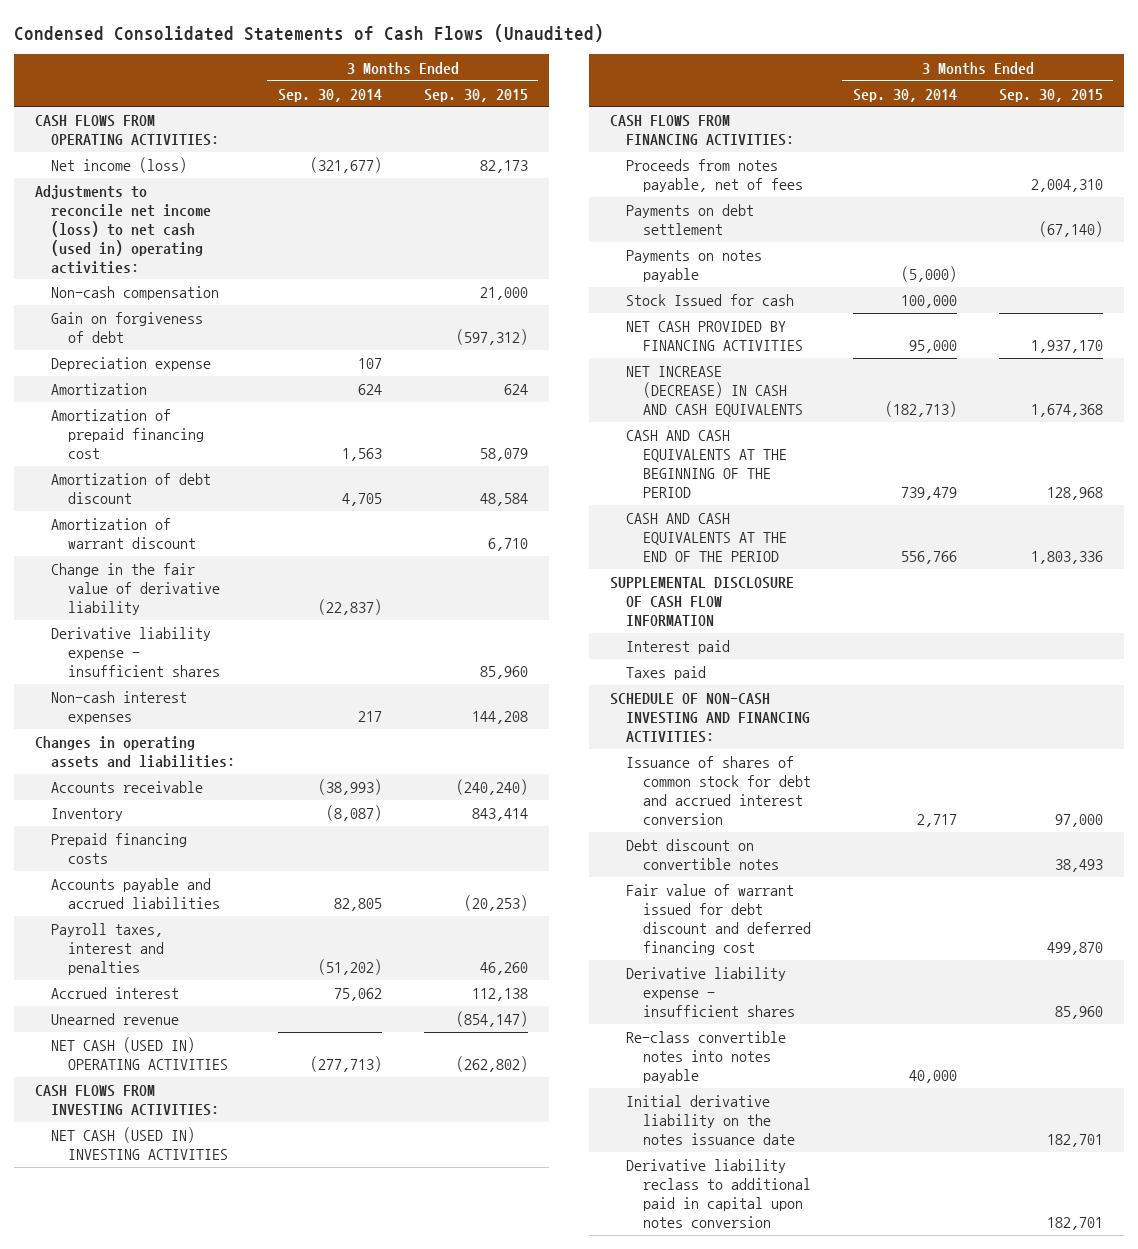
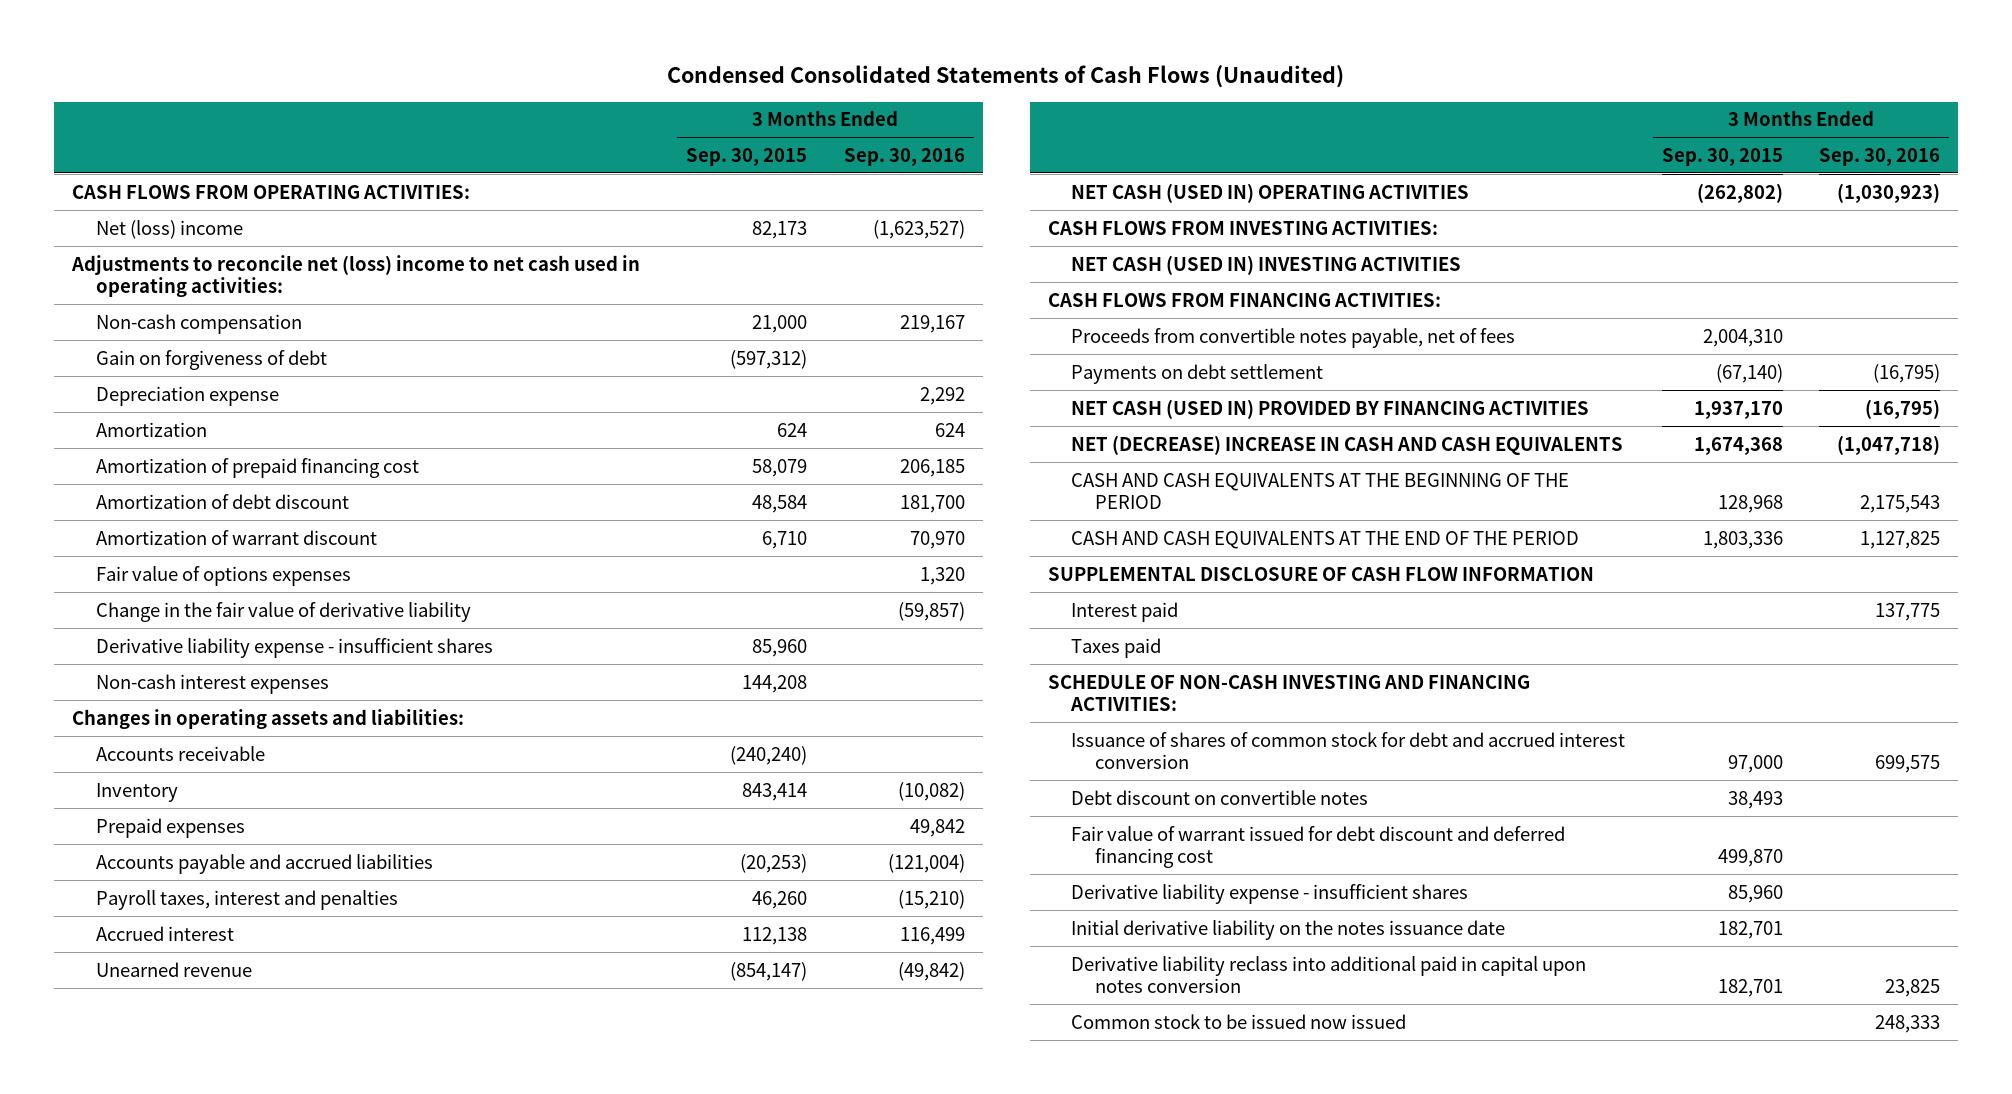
[277,88,382,102] Sep. 30, 2014 -> none
none -> [843,147,965,166] Sep. 30, 2016
[51,157,188,174] Net income (loss) -> [95,219,243,239] Net (loss) income
[34,185,212,274] Adjustments to reconcile net income (loss) to net cash (used in) operating activities: -> [71,254,641,297] Adjustments to reconcile net (loss) income to net cash used in operating activities:
none -> [95,565,351,586] Fair value of options expenses
[51,833,188,864] Prepaid financing costs -> [95,817,245,838] Prepaid expenses
[626,159,803,192] Proceeds from notes payable, net of fees -> [1071,327,1516,348] Proceeds from convertible notes payable, net of fees
[626,250,763,282] Payments on notes payable -> none
[626,294,795,307] Stock Issued for cash -> none
[626,321,803,351] NET CASH PROVIDED BY FINANCING ACTIVITIES -> [1071,398,1590,419] NET CASH (USED IN) PROVIDED BY FINANCING ACTIVITIES
[626,366,803,417] NET INCREASE (DECREASE) IN CASH AND CASH EQUIVALENTS -> [1071,434,1624,455] NET (DECREASE) INCREASE IN CASH AND CASH EQUIVALENTS
[626,1031,787,1083] Re-class convertible notes into notes payable -> none
[626,1159,811,1228] Derivative liability reclass to additional paid in capital upon notes conversion -> [1071,955,1587,993] Derivative liability reclass into additional paid in capital upon notes conversion
none -> [1071,1013,1407,1029] Common stock to be issued now issued

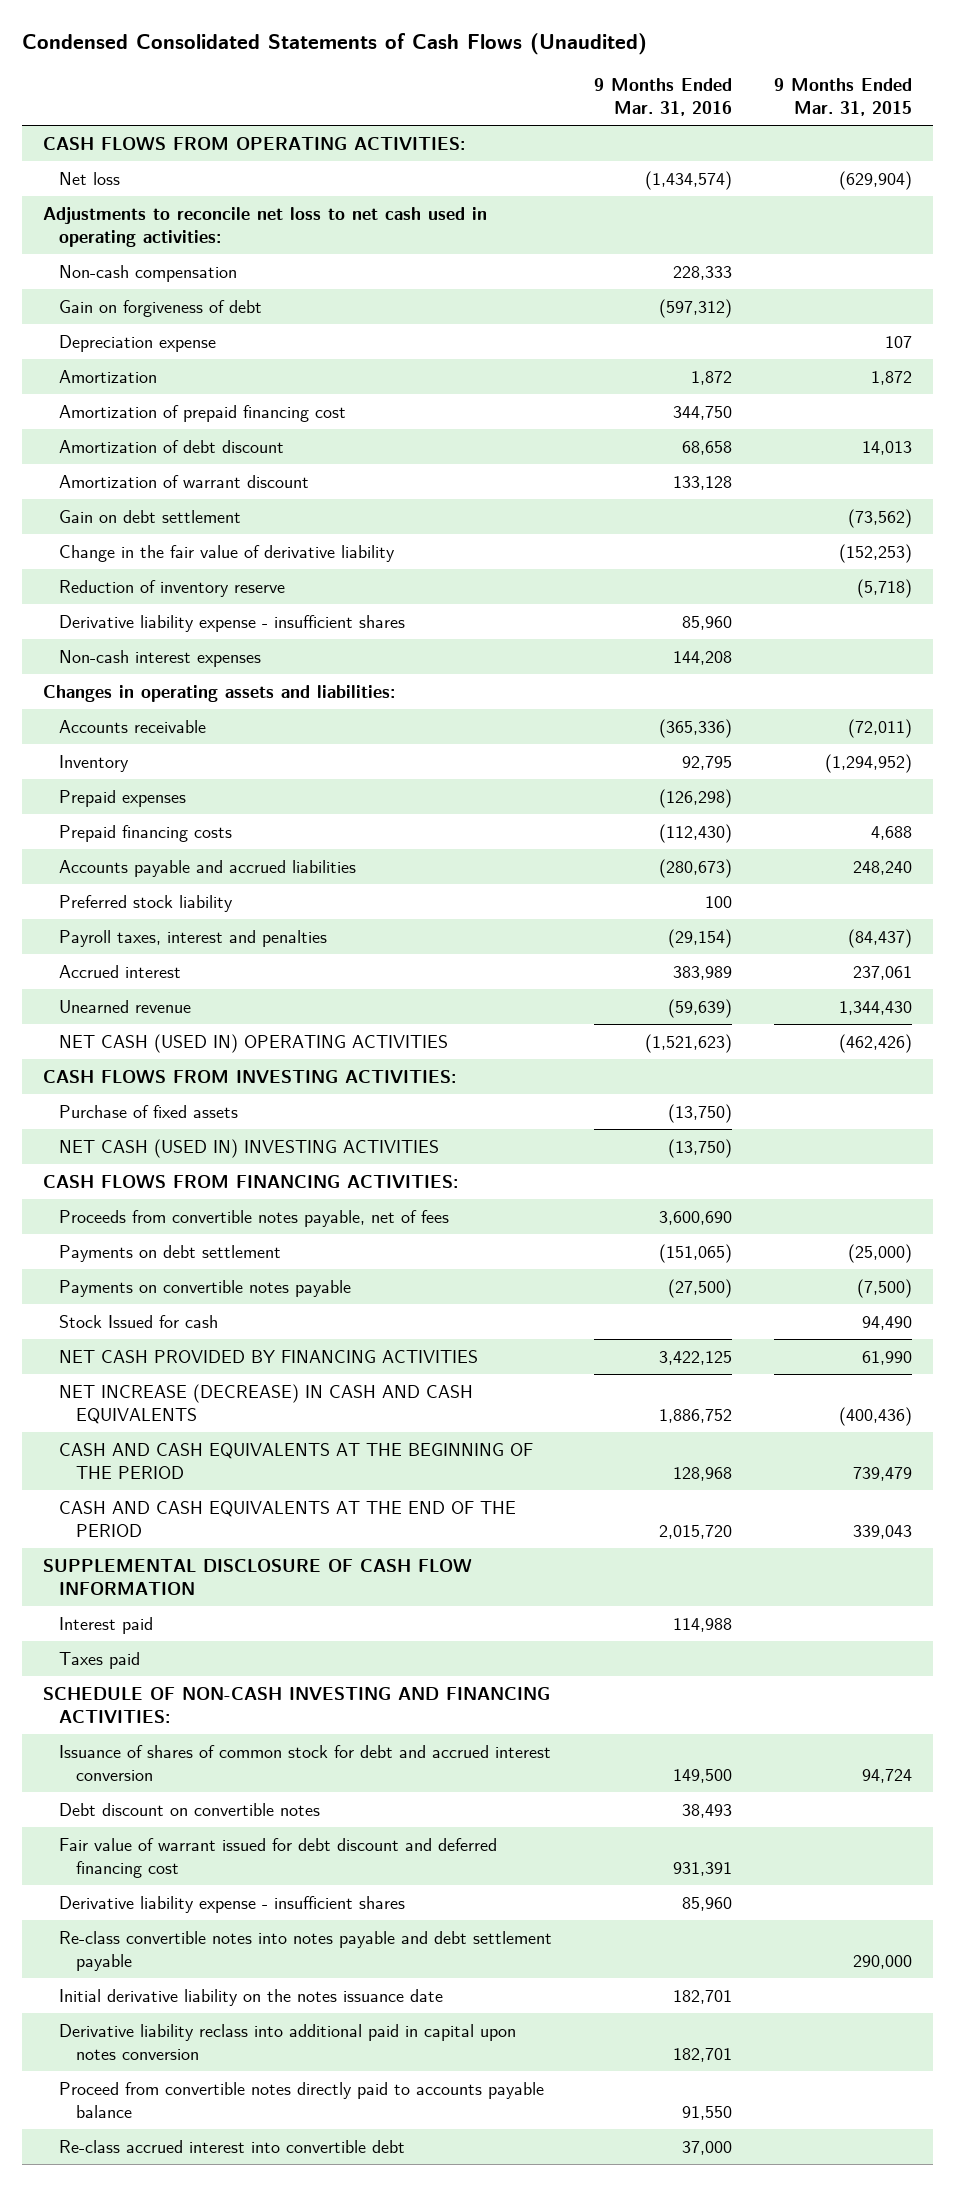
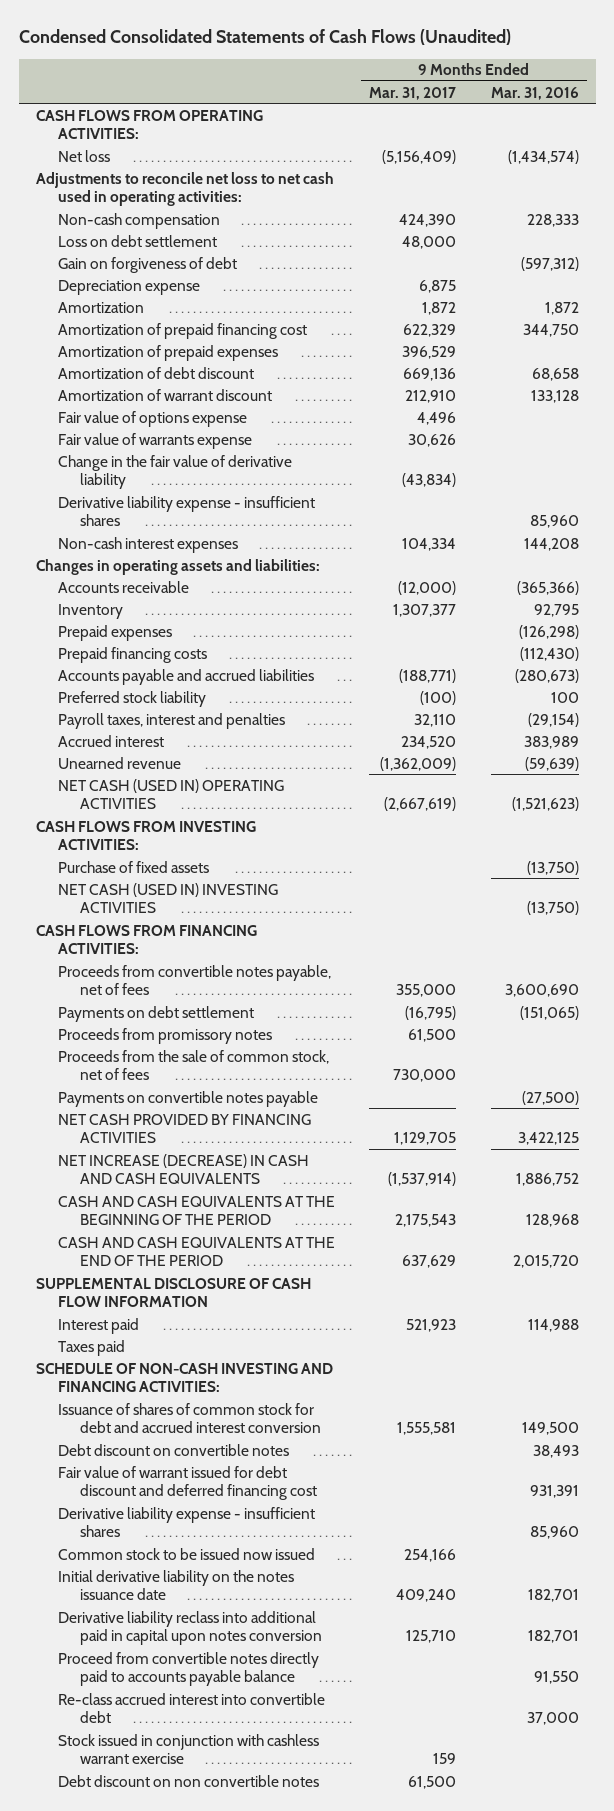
[773,78,912,117] 9 Months Ended Mar. 31, 2015 -> none
none -> [369,86,457,100] Mar. 31, 2017
none -> [58,234,218,247] Loss on debt settlement
none -> [58,344,279,361] Amortization of prepaid expenses
[59,509,242,523] Gain on debt settlement -> none
none -> [58,410,248,427] Fair value of options expense
none -> [58,432,253,449] Fair value of warrants expense
[59,579,286,597] Reduction of inventory reserve -> none
[659,718,733,738] (365,336) -> [516,580,579,595] (365,366)
none -> [58,1027,273,1044] Proceeds from promissory notes
none -> [58,1049,330,1080] Proceeds from the sale of common stock, net of fees
[59,1314,219,1328] Stock Issued for cash -> none
[59,1930,553,1971] Re-class convertible notes into notes payable and debt settlement payable -> none
none -> [58,1547,316,1560] Common stock to be issued now issued
none -> [58,1733,320,1764] Stock issued in conjunction with cashless warrant exercise
none -> [58,1774,320,1787] Debt discount on non convertible notes

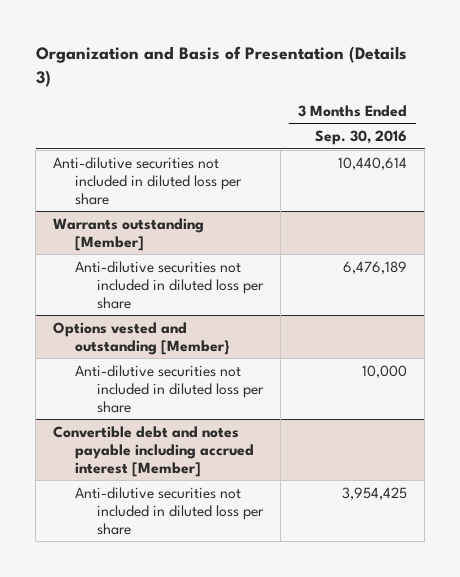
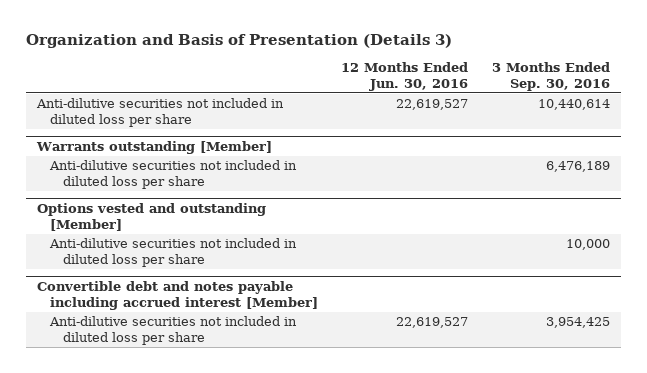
none -> [341,62,469,91] 12 Months Ended Jun. 30, 2016
[53,321,231,355] Options vested and outstanding [Member} -> [37,203,267,231] Options vested and outstanding [Member]

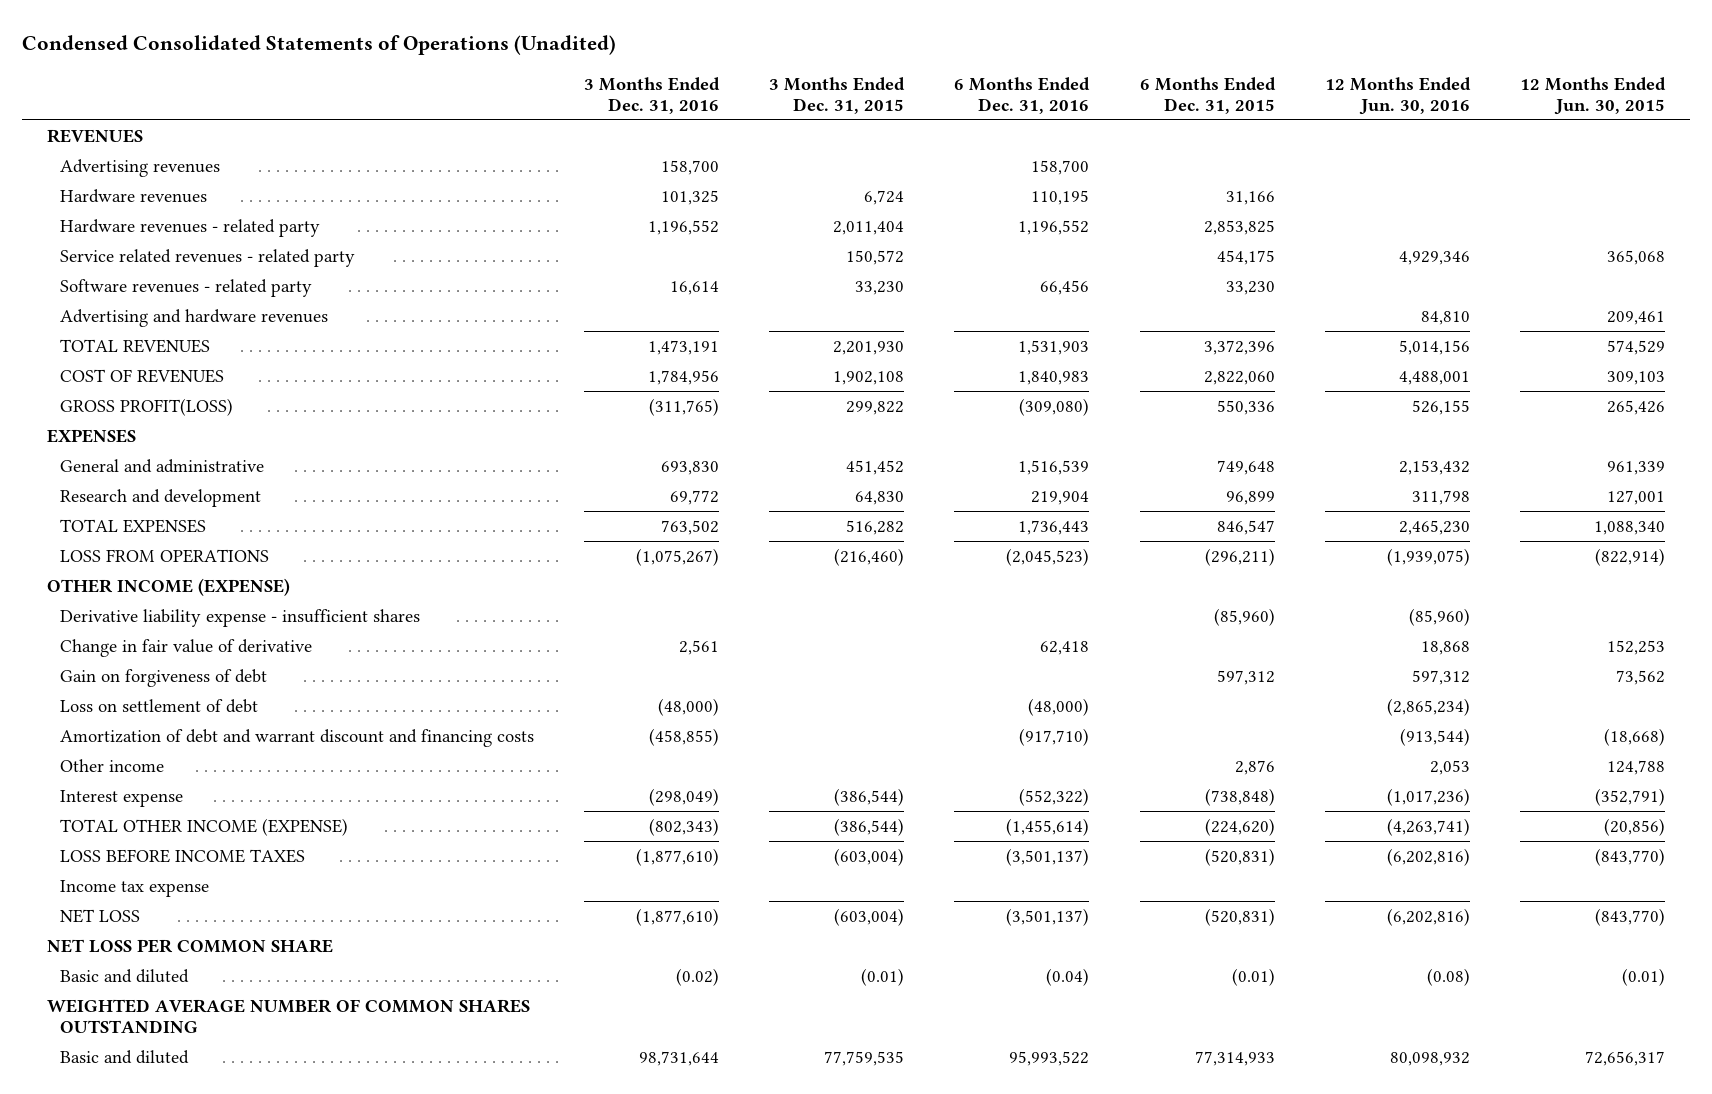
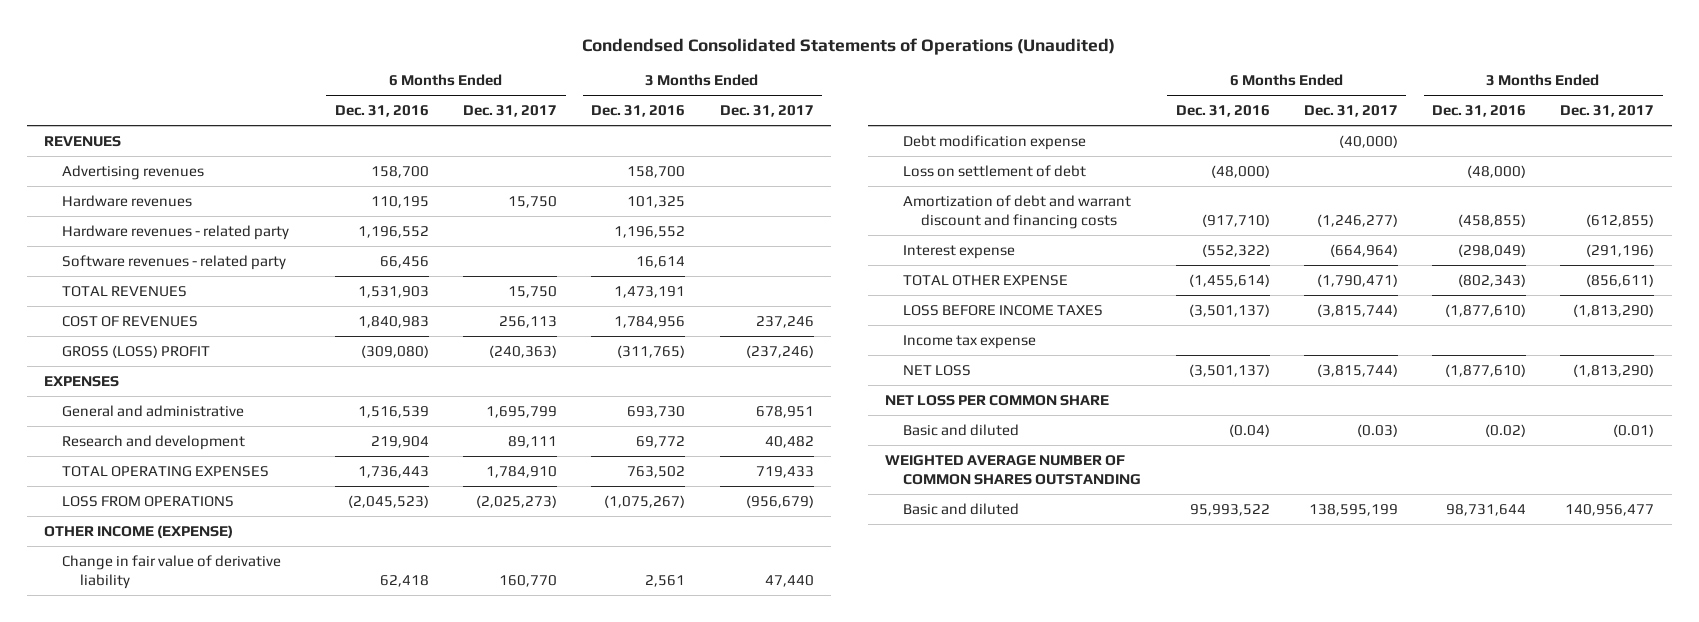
[21,35,616,56] Condensed Consolidated Statements of Operations (Unadited) -> [582,37,1116,55] Condendsed Consolidated Statements of Operations (Unaudited)
[769,76,906,114] 3 Months Ended Dec. 31, 2015 -> none
[1139,76,1276,114] 6 Months Ended Dec. 31, 2015 -> none
[1324,76,1471,115] 12 Months Ended Jun. 30, 2016 -> none
[1519,76,1666,115] 12 Months Ended Jun. 30, 2015 -> none
none -> [462,105,557,118] Dec. 31, 2017
none -> [719,105,814,118] Dec. 31, 2017
[59,248,355,267] Service related revenues - related party -> none
[59,308,328,327] Advertising and hardware revenues -> none
[59,397,233,416] GROSS PROFIT(LOSS) -> [62,344,211,358] GROSS (LOSS) PROFIT
[661,460,720,475] 693,830 -> [627,405,686,418] 693,730
[59,518,206,533] TOTAL EXPENSES -> [62,465,270,477] TOTAL OPERATING EXPENSES
[59,608,420,627] Derivative liability expense - insufficient shares -> none
[59,668,267,687] Gain on forgiveness of debt -> none
[59,638,312,657] Change in fair value of derivative -> [62,554,282,589] Change in fair value of derivative liability
none -> [903,134,1087,150] Debt modification expense
[59,758,164,772] Other income -> none
[59,817,348,836] TOTAL OTHER INCOME (EXPENSE) -> [903,274,1069,286] TOTAL OTHER EXPENSE

